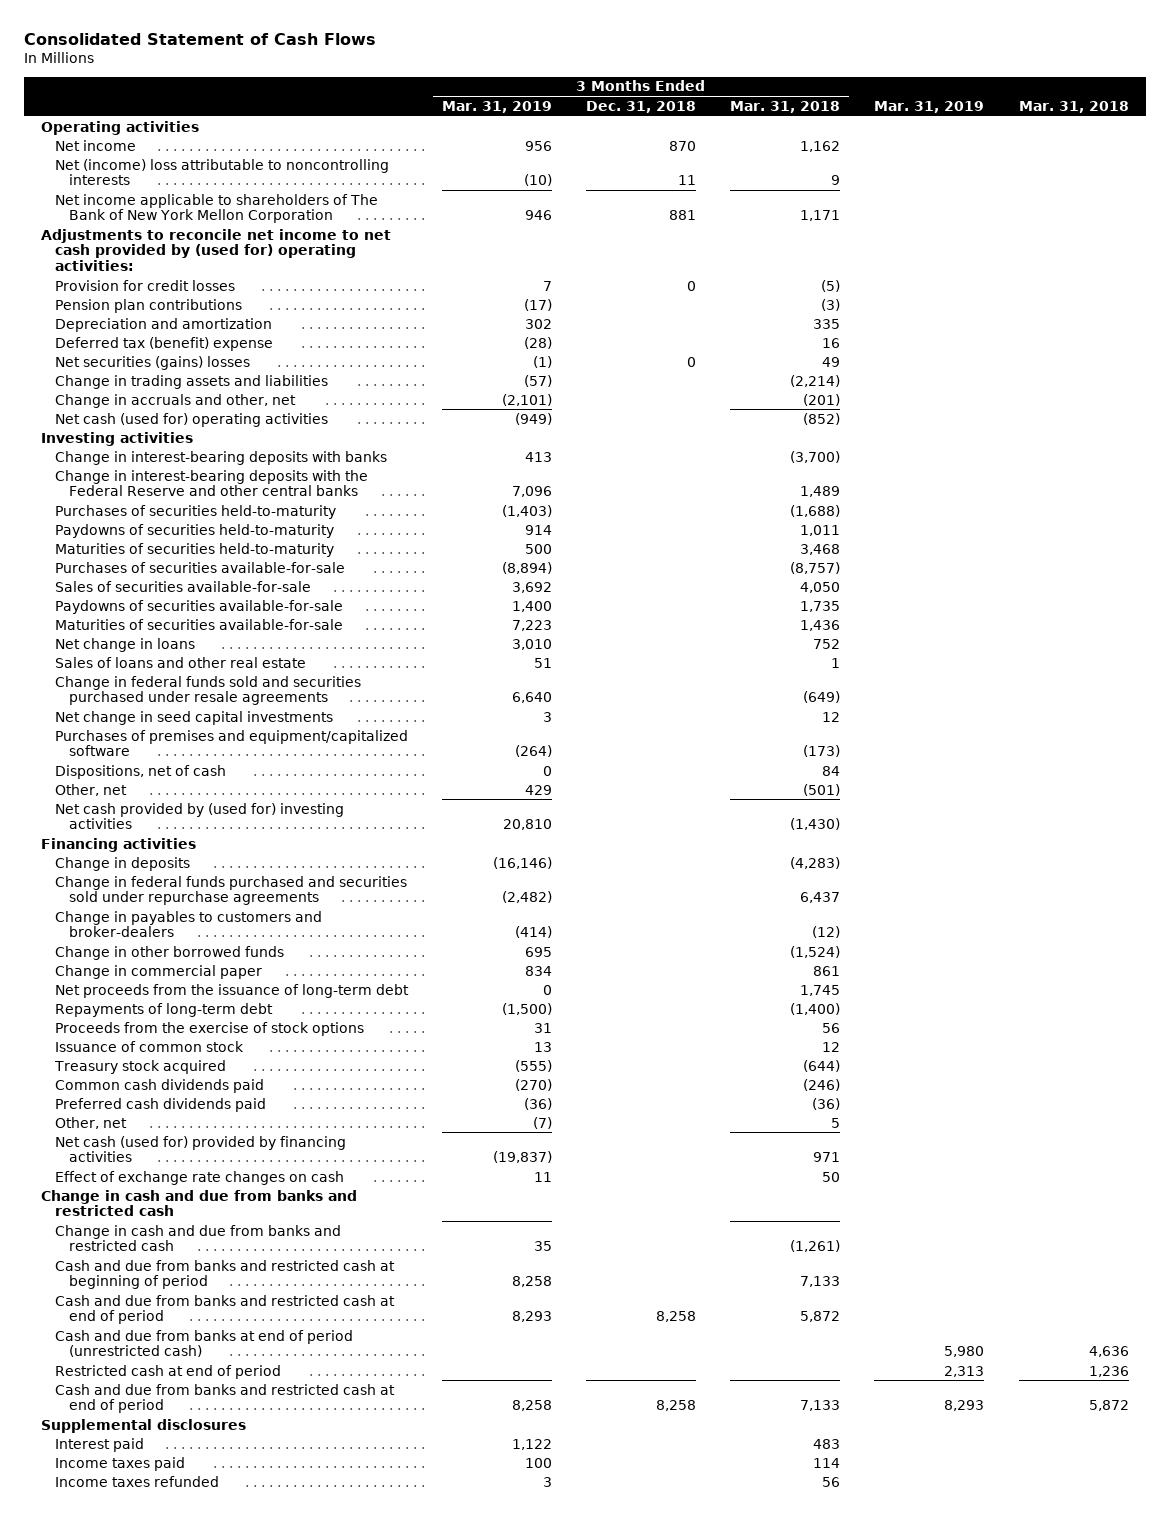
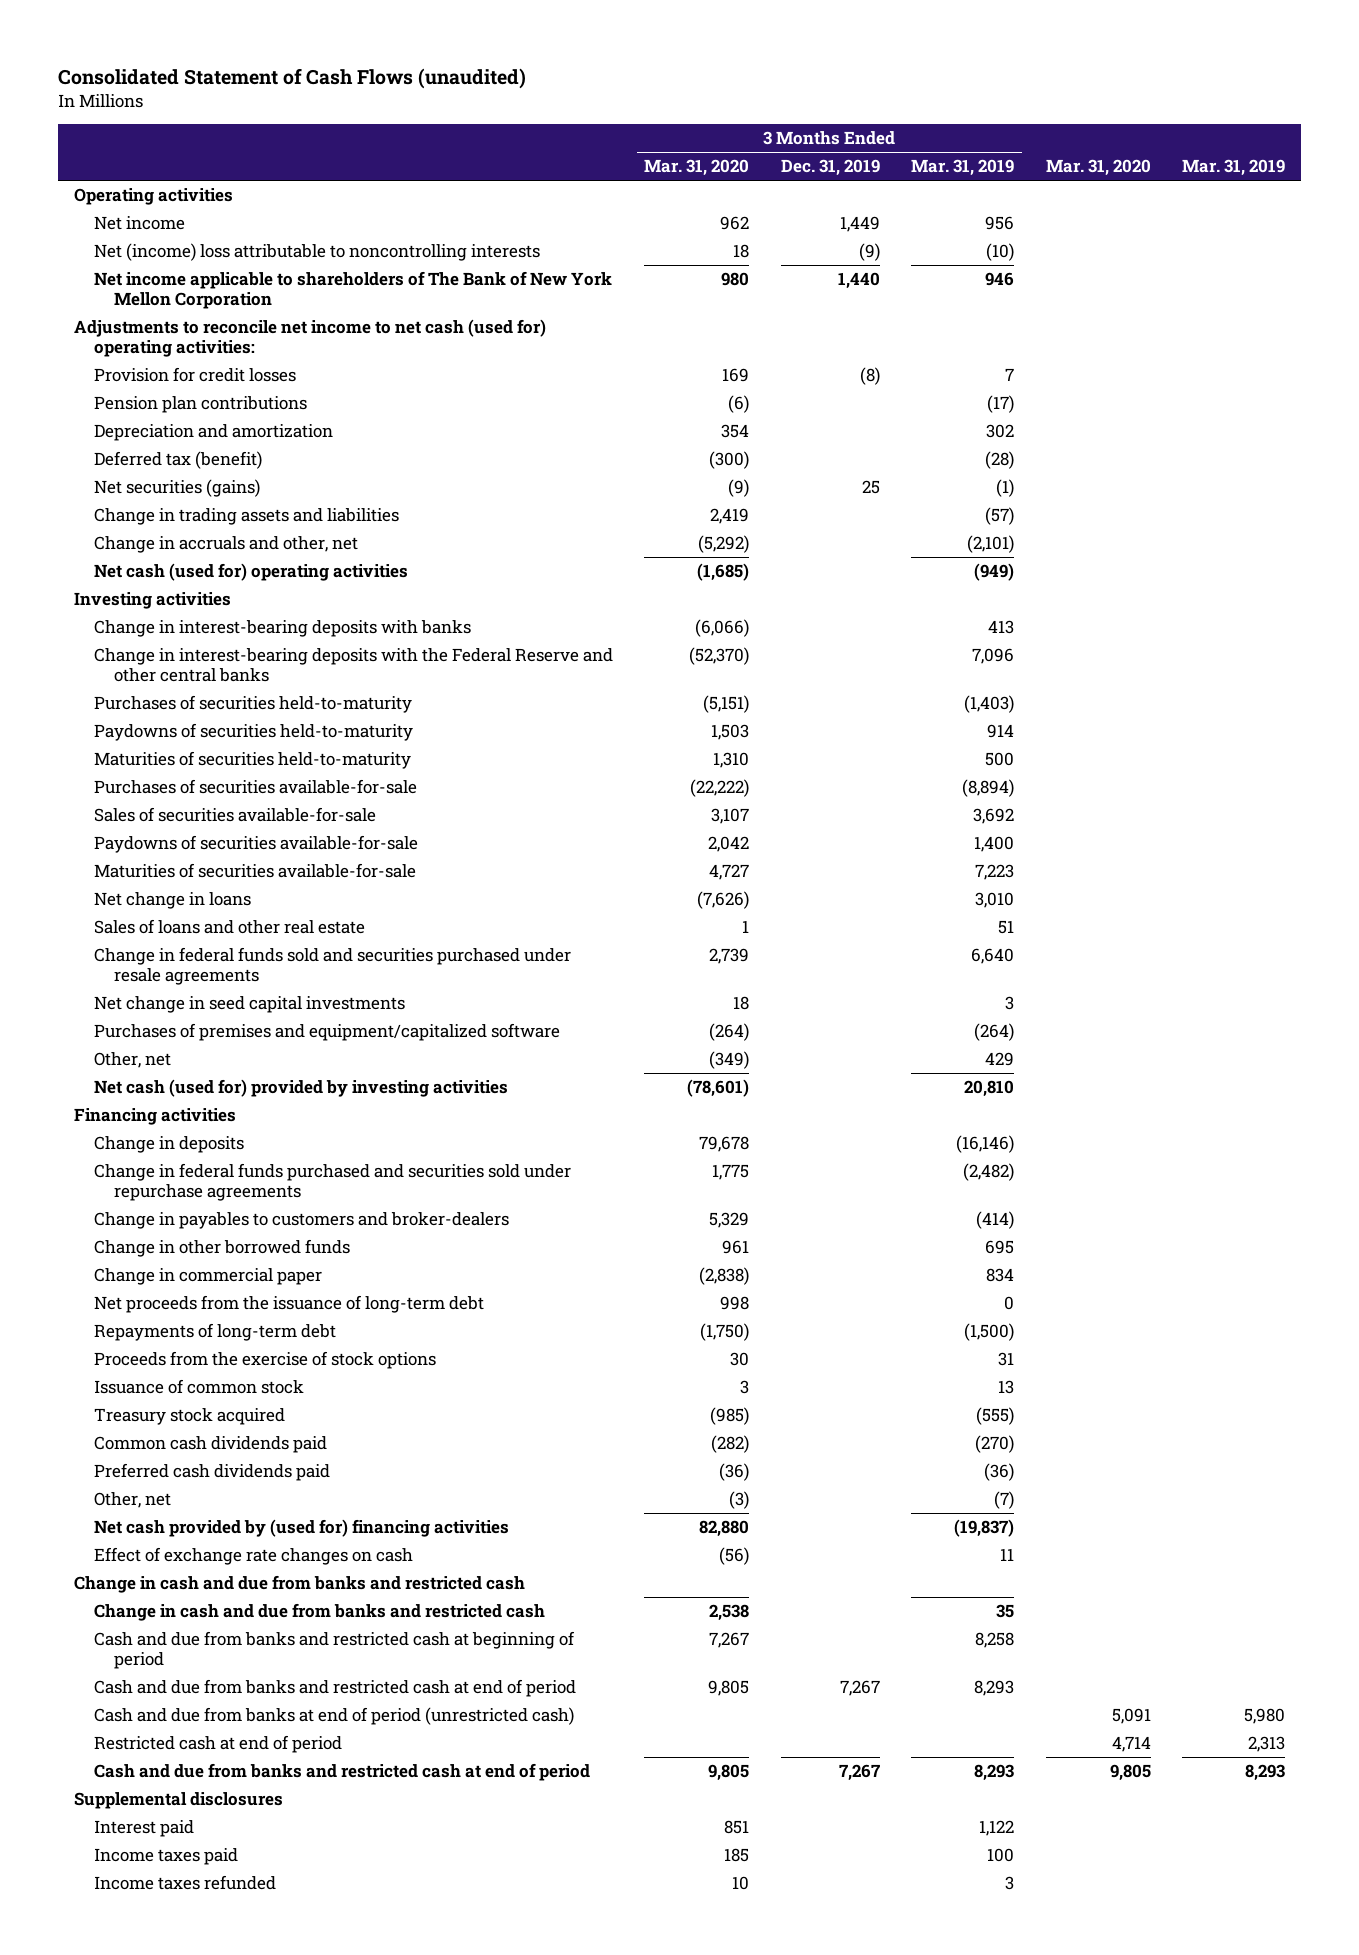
[23,32,376,45] Consolidated Statement of Cash Flows -> [58,68,527,90] Consolidated Statement of Cash Flows (unaudited)
[586,100,697,113] Dec. 31, 2018 -> none
[730,100,841,113] Mar. 31, 2018 -> none
[1018,100,1129,113] Mar. 31, 2018 -> none
none -> [644,159,750,177] Mar. 31, 2020
none -> [780,159,880,177] Dec. 31, 2019
none -> [1045,159,1151,177] Mar. 31, 2020
[40,228,391,272] Adjustments to reconcile net income to net cash provided by (used for) operating activities: -> [74,319,547,358] Adjustments to reconcile net income to net cash (used for) operating activities:
[54,336,273,351] Deferred tax (benefit) expense -> [93,451,262,470] Deferred tax (benefit)
[54,355,250,370] Net securities (gains) losses -> [93,479,260,498] Net securities (gains)
[54,764,226,779] Dispositions, net of cash -> none
[54,802,344,830] Net cash provided by (used for) investing activities -> [93,1079,508,1098] Net cash (used for) provided by investing activities
[54,1135,346,1163] Net cash (used for) provided by financing activities -> [93,1519,509,1538] Net cash provided by (used for) financing activities
[512,1400,553,1412] 8,258 -> [974,1764,1015,1782] 8,293

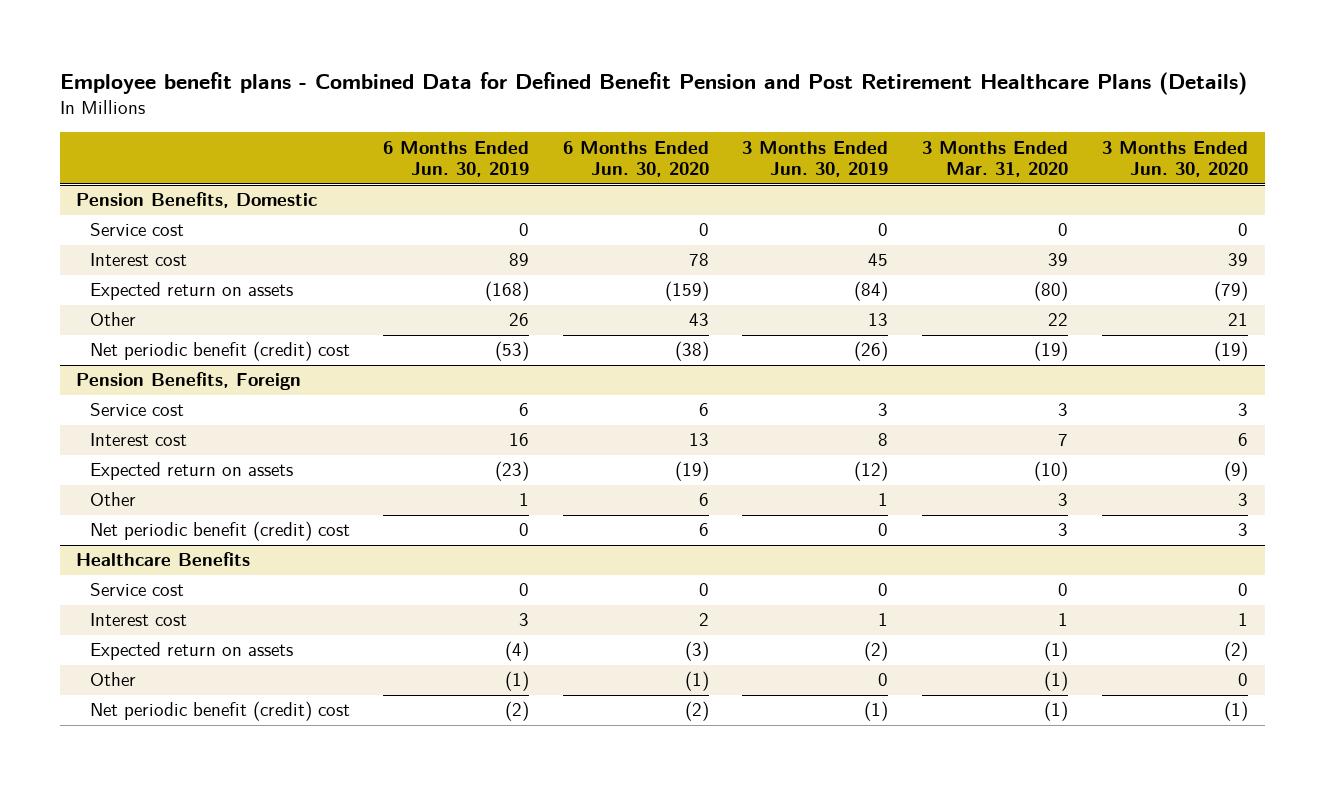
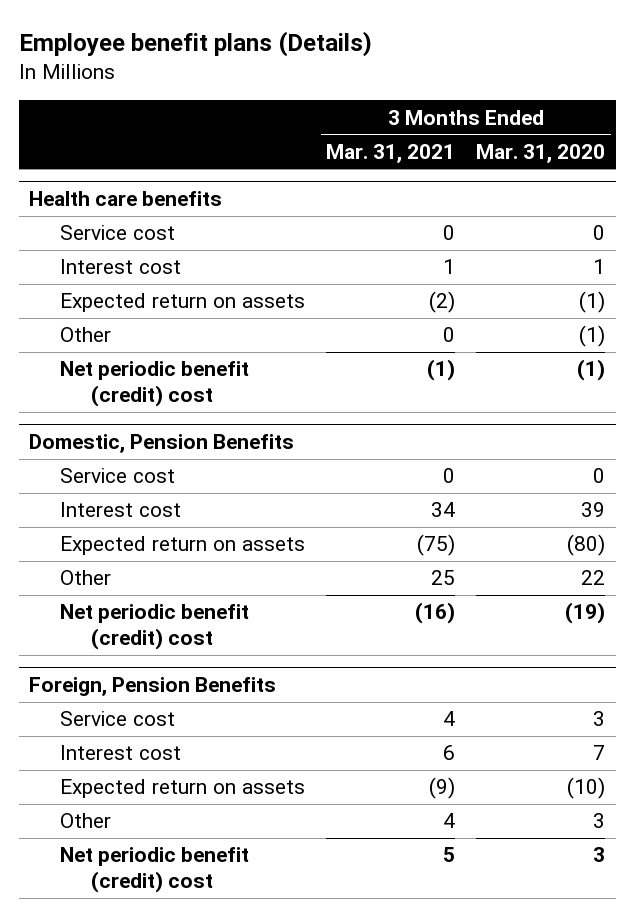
[59,71,1247,95] Employee benefit plans - Combined Data for Defined Benefit Pension and Post Retirement Healthcare Plans (Details) -> [18,31,372,58] Employee benefit plans (Details)
[383,140,530,178] 6 Months Ended Jun. 30, 2019 -> none
[562,140,709,178] 6 Months Ended Jun. 30, 2020 -> none
[742,140,889,178] 3 Months Ended Jun. 30, 2019 -> none
[1101,140,1248,178] 3 Months Ended Jun. 30, 2020 -> none
none -> [326,143,456,163] Mar. 31, 2021
[76,192,318,209] Pension Benefits, Domestic -> none
none -> [29,191,223,207] Health care benefits
none -> [60,259,182,275] Interest cost
none -> [60,293,306,313] Expected return on assets
none -> [60,327,112,343] Other
none -> [60,361,250,407] Net periodic benefit (credit) cost
none -> [29,434,295,454] Domestic, Pension Benefits
none -> [60,468,176,484] Service cost
[76,372,302,391] Pension Benefits, Foreign -> [29,677,277,697] Foreign, Pension Benefits
[76,552,251,567] Healthcare Benefits -> none
[89,583,184,597] Service cost -> none
[89,613,187,627] Interest cost -> none
[89,642,293,661] Expected return on assets -> none
[89,672,136,687] Other -> none
[89,701,350,722] Net periodic benefit (credit) cost -> none

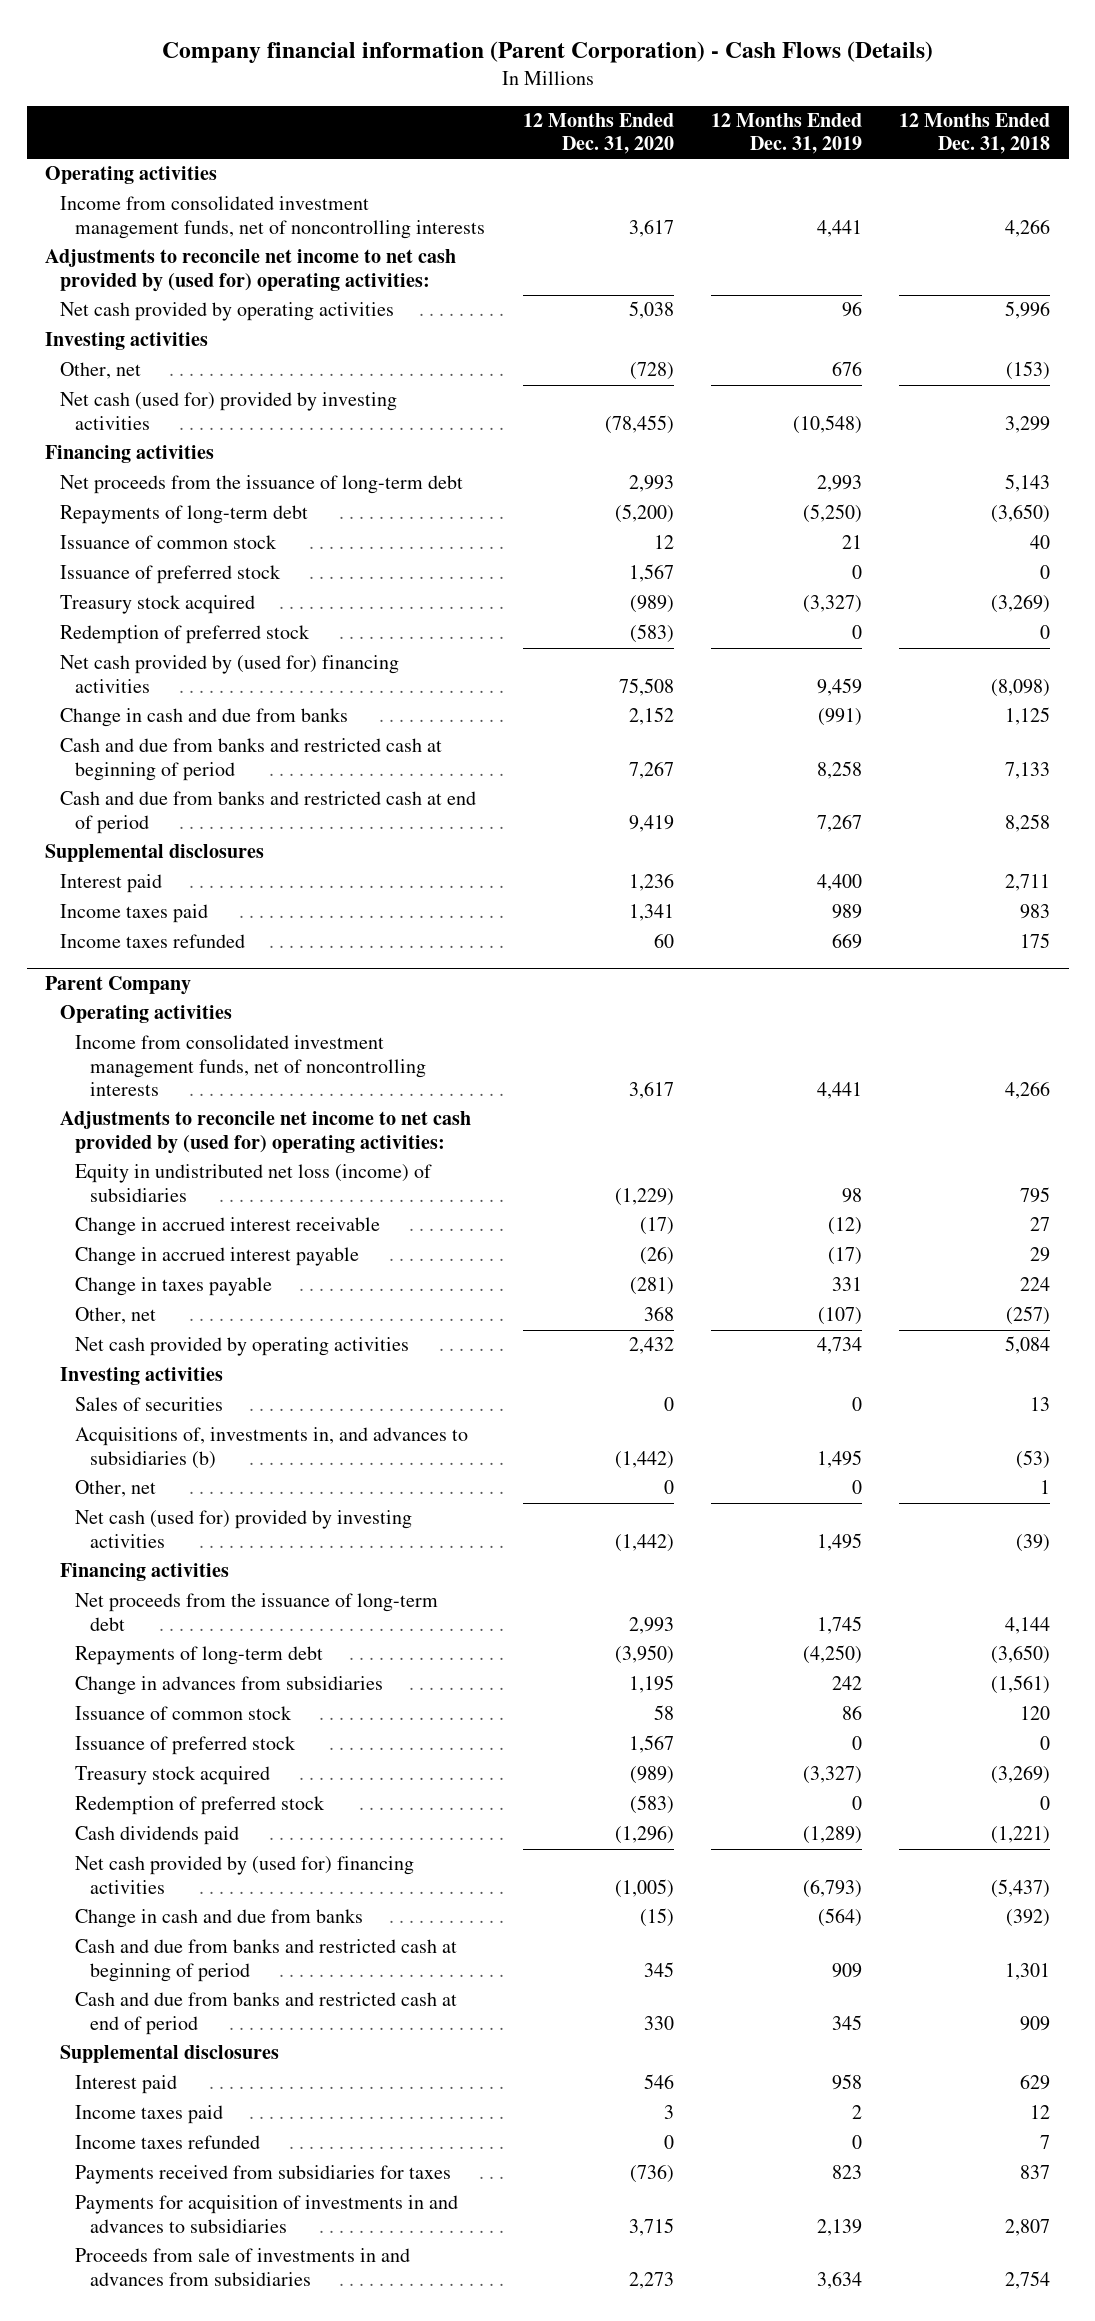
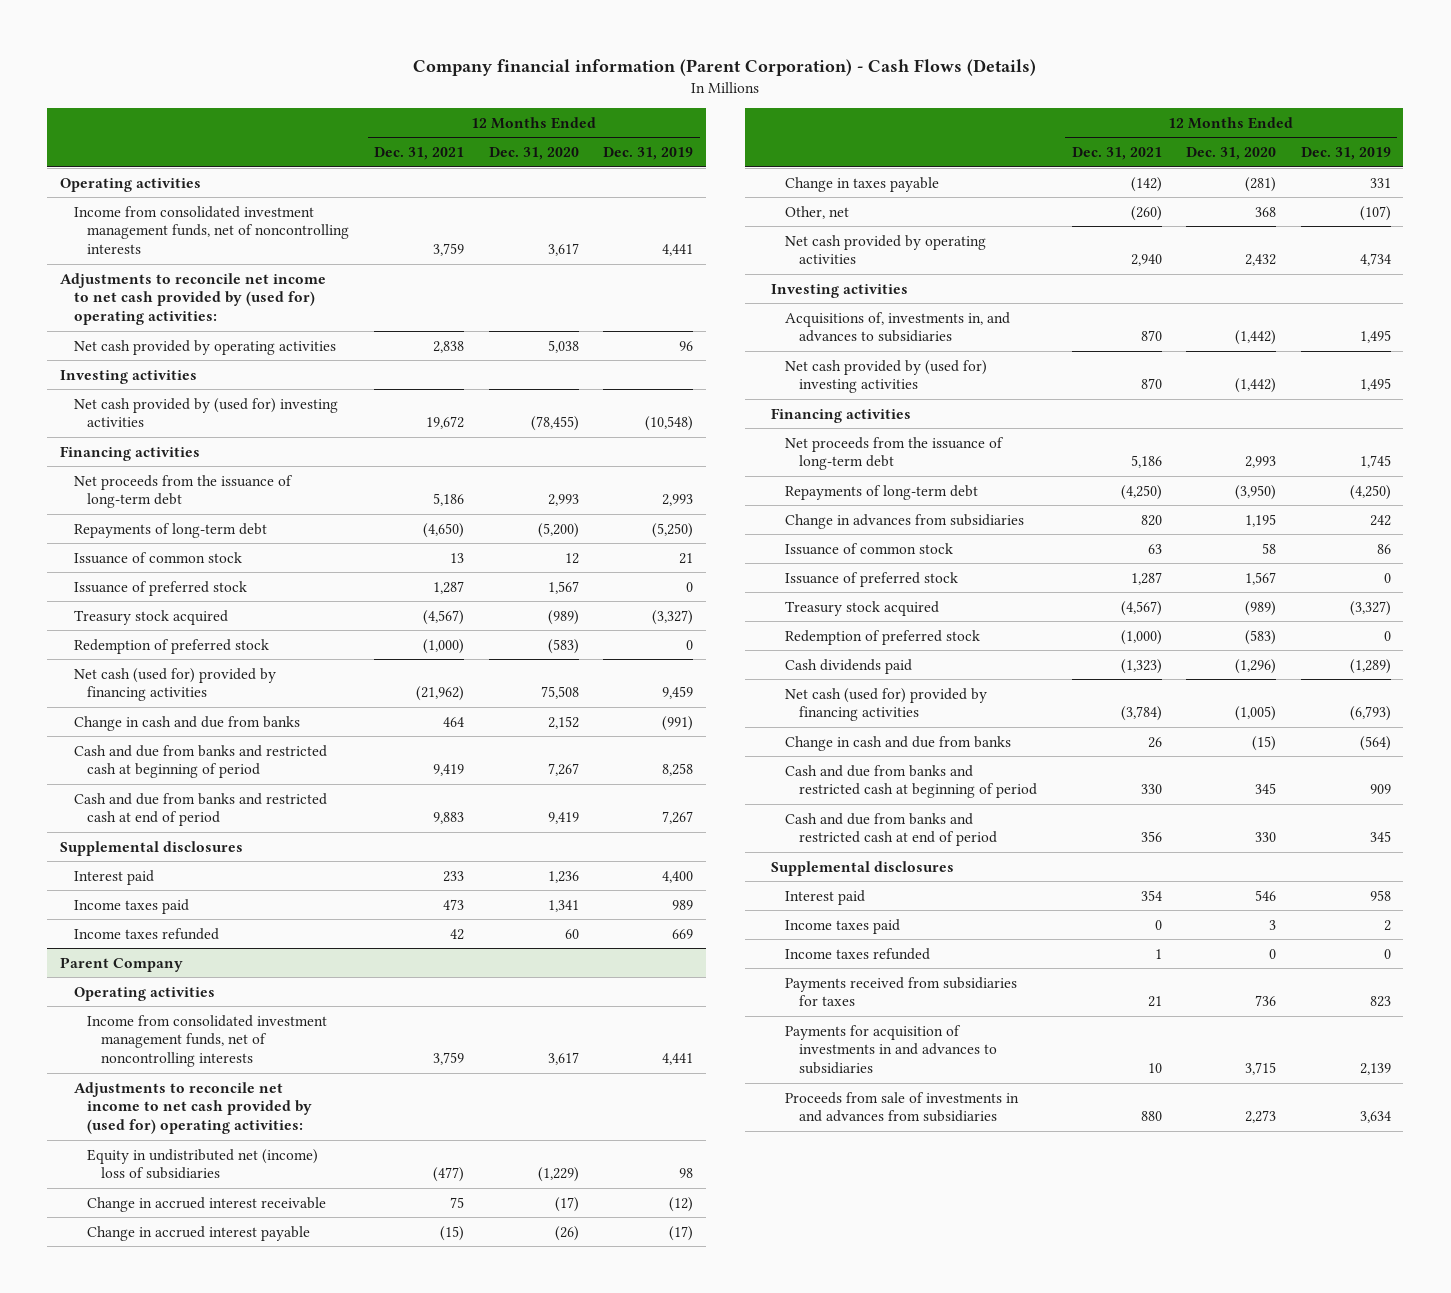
[898,113,1050,155] 12 Months Ended Dec. 31, 2018 -> none
none -> [374,147,465,161] Dec. 31, 2021
[60,362,142,380] Other, net -> none
[60,392,398,430] Net cash (used for) provided by investing activities -> [73,397,338,428] Net cash provided by (used for) investing activities
[60,655,400,693] Net cash provided by (used for) financing activities -> [73,667,276,702] Net cash (used for) provided by financing activities
[75,1164,433,1202] Equity in undistributed net loss (income) of subsidiaries -> [87,1148,319,1180] Equity in undistributed net (income) loss of subsidiaries
[75,1397,224,1412] Sales of securities -> none
[75,1480,157,1498] Other, net -> none
[75,1427,469,1469] Acquisitions of, investments in, and advances to subsidiaries (b) -> [784,311,1010,343] Acquisitions of, investments in, and advances to subsidiaries
[75,1510,413,1548] Net cash (used for) provided by investing activities -> [784,359,987,394] Net cash provided by (used for) investing activities
[75,1856,415,1894] Net cash provided by (used for) financing activities -> [784,687,987,722] Net cash (used for) provided by financing activities
[629,2164,674,2184] (736) -> [1255,995,1277,1007] 736

